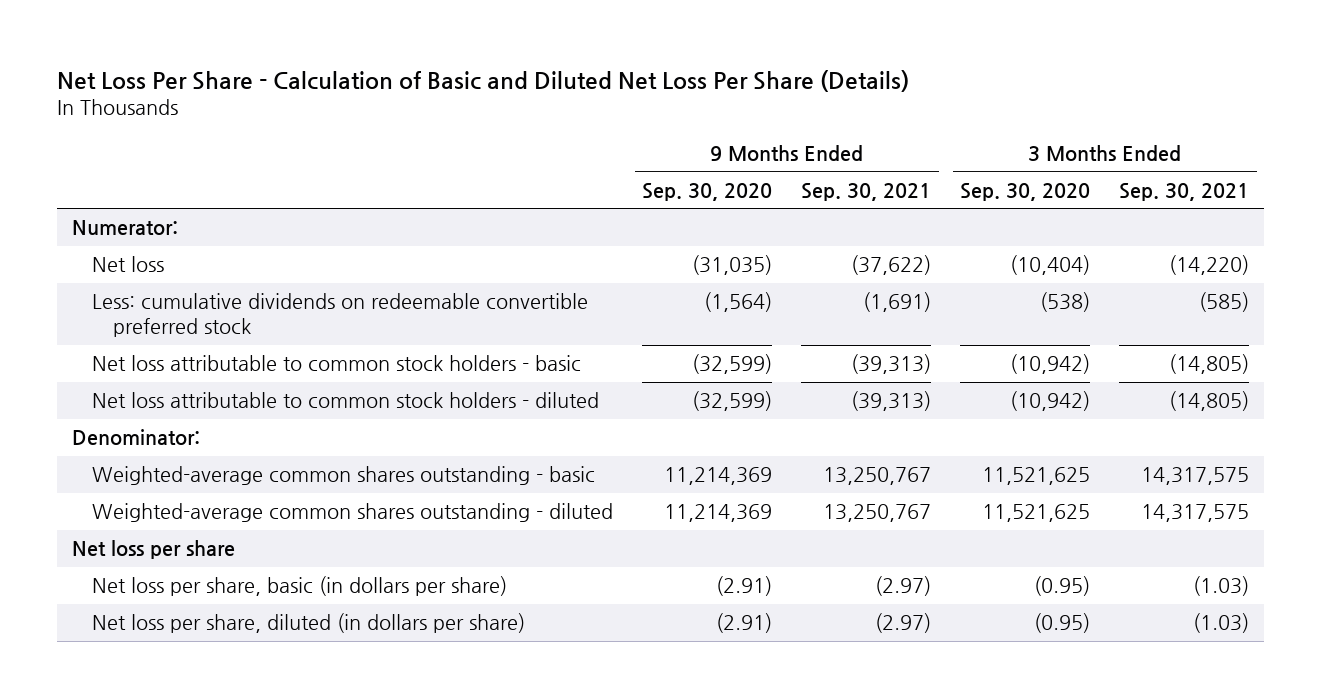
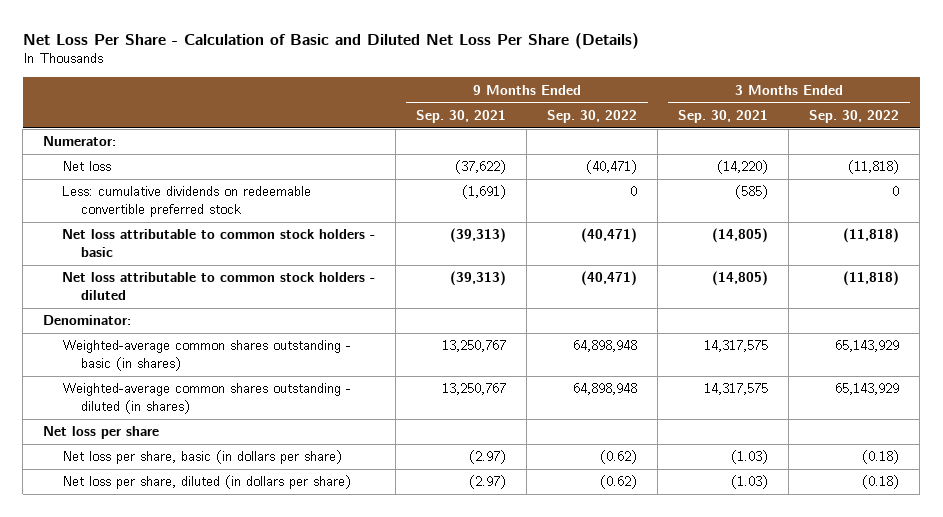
[642,182,773,201] Sep. 30, 2020 -> none
[960,182,1091,201] Sep. 30, 2020 -> none
none -> [547,109,638,123] Sep. 30, 2022
none -> [809,109,900,123] Sep. 30, 2022
[92,466,596,486] Weighted-average common shares outstanding - basic -> [62,340,352,371] Weighted-average common shares outstanding - basic (in shares)
[92,503,614,523] Weighted-average common shares outstanding - diluted -> [62,383,352,414] Weighted-average common shares outstanding - diluted (in shares)

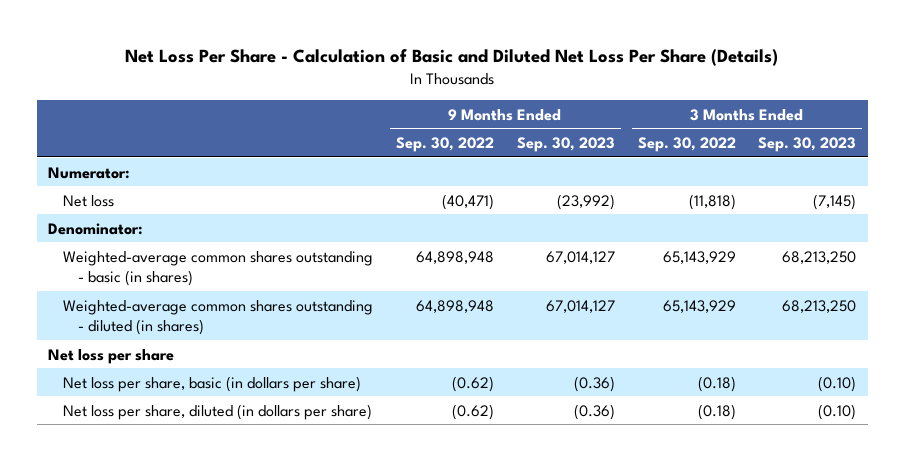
[416,109,507,123] Sep. 30, 2021 -> none
[678,109,769,123] Sep. 30, 2021 -> none
none -> [516,136,615,152] Sep. 30, 2023
none -> [758,136,857,152] Sep. 30, 2023
[62,186,312,217] Less: cumulative dividends on redeemable convertible preferred stock -> none
[62,229,376,257] Net loss attributable to common stock holders - basic -> none
[62,272,376,300] Net loss attributable to common stock holders - diluted -> none

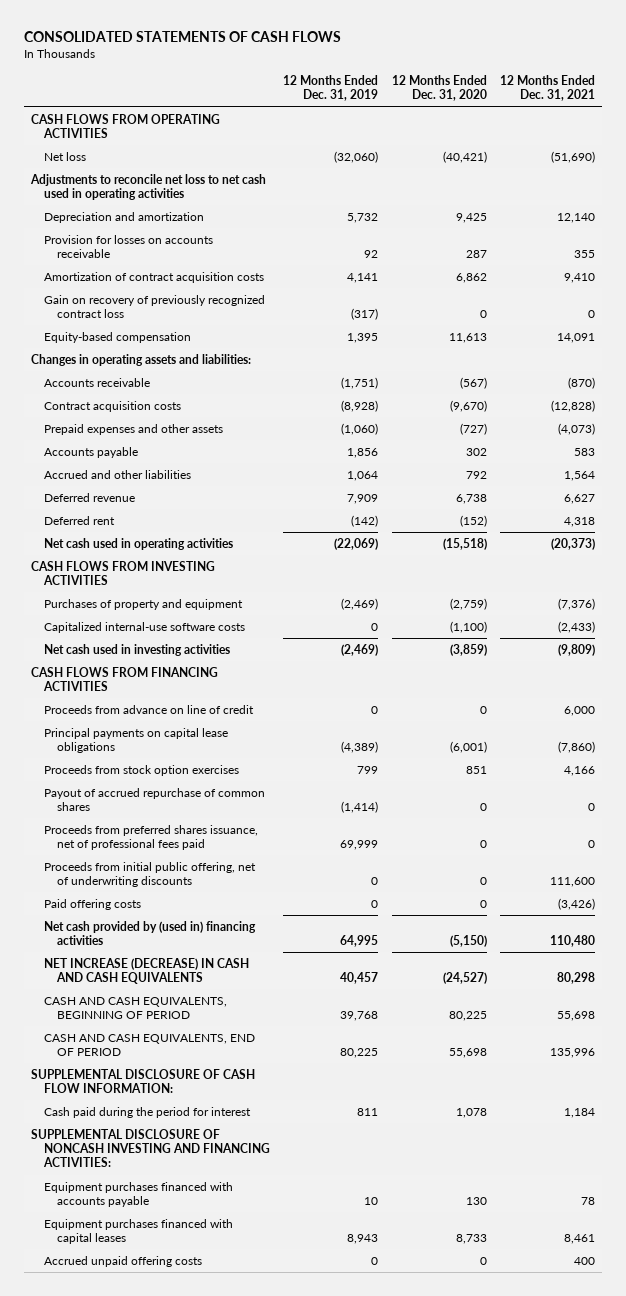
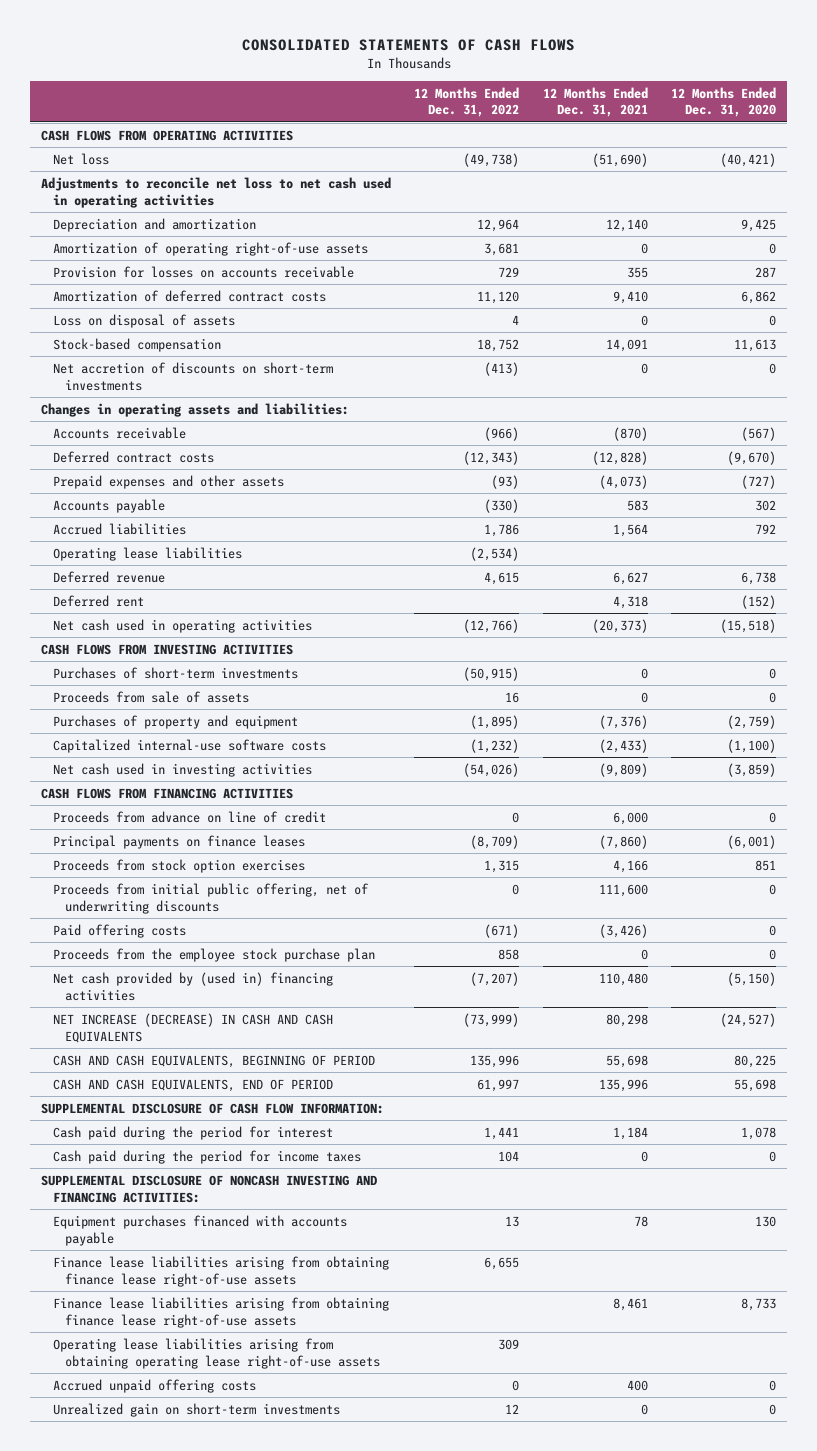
[283,75,379,102] 12 Months Ended Dec. 31, 2019 -> none
none -> [414,86,520,118] 12 Months Ended Dec. 31, 2022
none -> [53,241,369,256] Amortization of operating right-of-use assets
[43,294,265,319] Gain on recovery of previously recognized contract loss -> none
[43,271,264,283] Amortization of contract acquisition costs -> [53,289,327,302] Amortization of deferred contract costs
none -> [53,313,236,328] Loss on disposal of assets
[43,331,191,343] Equity-based compensation -> [53,337,222,352] Stock-based compensation
none -> [53,361,334,391] Net accretion of discounts on short-term investments
[43,400,181,412] Contract acquisition costs -> [53,450,215,463] Deferred contract costs
[43,469,191,479] Accrued and other liabilities -> [53,522,187,535] Accrued liabilities
none -> [53,546,243,561] Operating lease liabilities
none -> [53,666,299,679] Purchases of short-term investments
none -> [53,690,250,703] Proceeds from sale of assets
[43,727,228,754] Principal payments on capital lease obligations -> [53,834,306,849] Principal payments on finance leases
[43,787,265,812] Payout of accrued repurchase of common shares -> none
[43,824,258,851] Proceeds from preferred shares issuance, net of professional fees paid -> none
none -> [53,947,376,962] Proceeds from the employee stock purchase plan
none -> [53,1149,362,1164] Cash paid during the period for income taxes
none -> [53,1255,390,1287] Finance lease liabilities arising from obtaining finance lease right-of-use assets
[43,1218,233,1245] Equipment purchases financed with capital leases -> [53,1296,390,1328] Finance lease liabilities arising from obtaining finance lease right-of-use assets
none -> [53,1337,380,1369] Operating lease liabilities arising from obtaining operating lease right-of-use assets
none -> [53,1402,341,1417] Unrealized gain on short-term investments

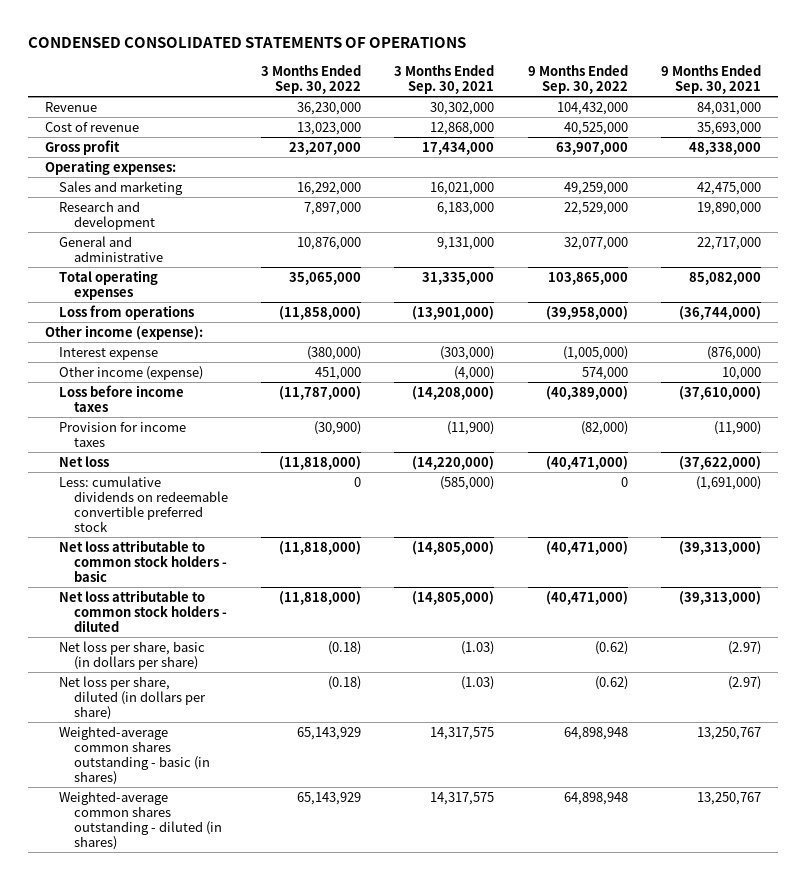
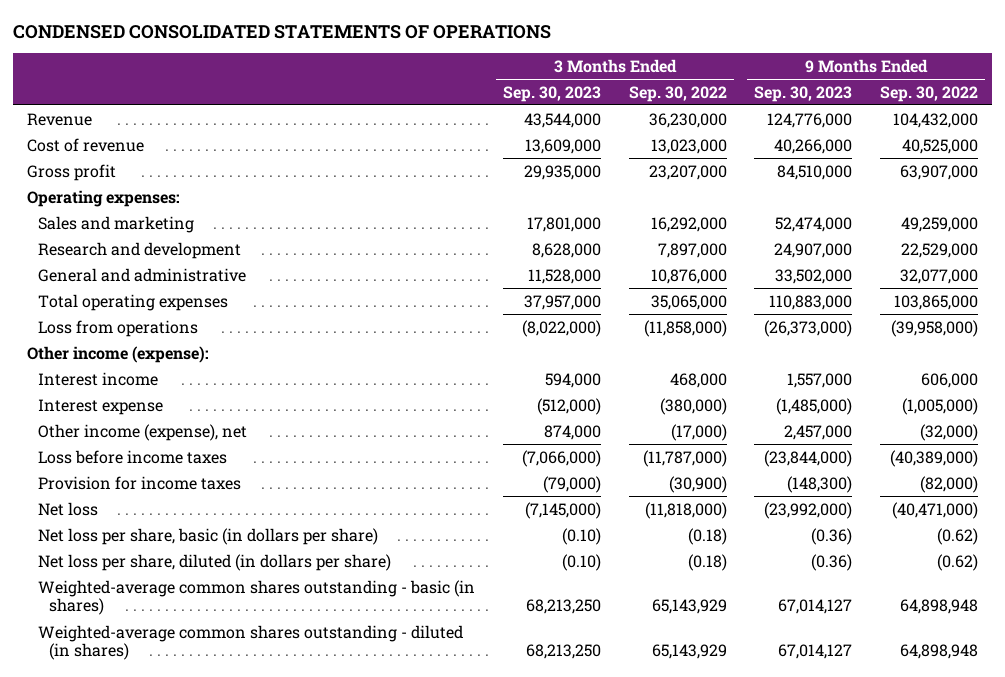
[394,64,495,94] 3 Months Ended Sep. 30, 2021 -> none
[661,64,762,94] 9 Months Ended Sep. 30, 2021 -> none
none -> [502,85,601,102] Sep. 30, 2023
none -> [754,85,853,102] Sep. 30, 2023
none -> [37,371,158,386] Interest income
[59,365,204,380] Other income (expense) -> [37,423,247,441] Other income (expense), net
[315,366,362,380] 451,000 -> [670,423,727,441] (17,000)
[581,366,628,380] 574,000 -> [920,423,979,441] (32,000)
[59,475,228,532] Less: cumulative dividends on redeemable convertible preferred stock -> none
[59,539,227,582] Net loss attributable to common stock holders - basic -> none
[59,589,227,632] Net loss attributable to common stock holders - diluted -> none

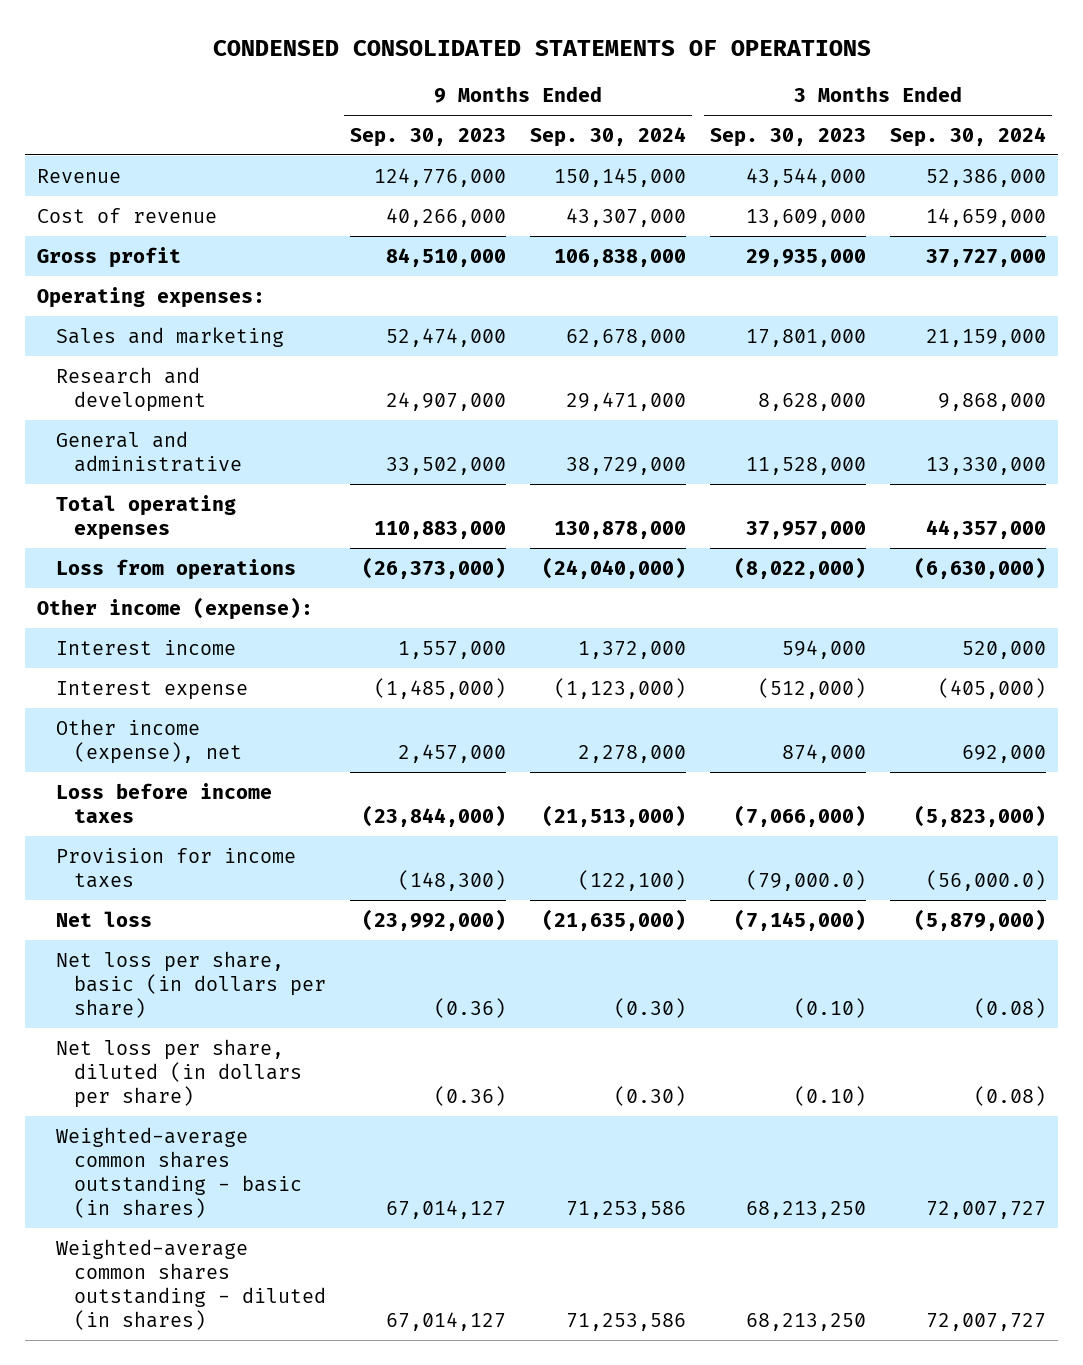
[628,85,727,102] Sep. 30, 2022 -> none
[880,85,979,102] Sep. 30, 2022 -> none
none -> [530,126,687,147] Sep. 30, 2024
none -> [890,126,1047,147] Sep. 30, 2024
[542,475,601,493] (79,000) -> [746,869,867,891] (79,000.0)

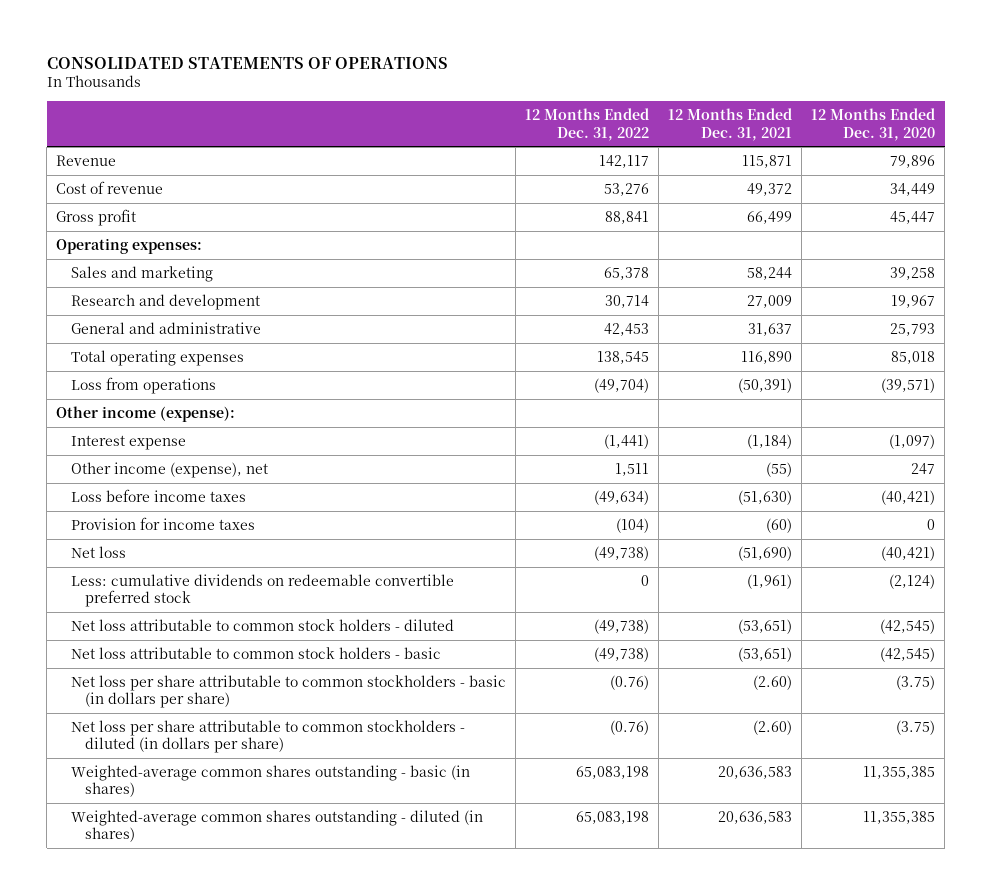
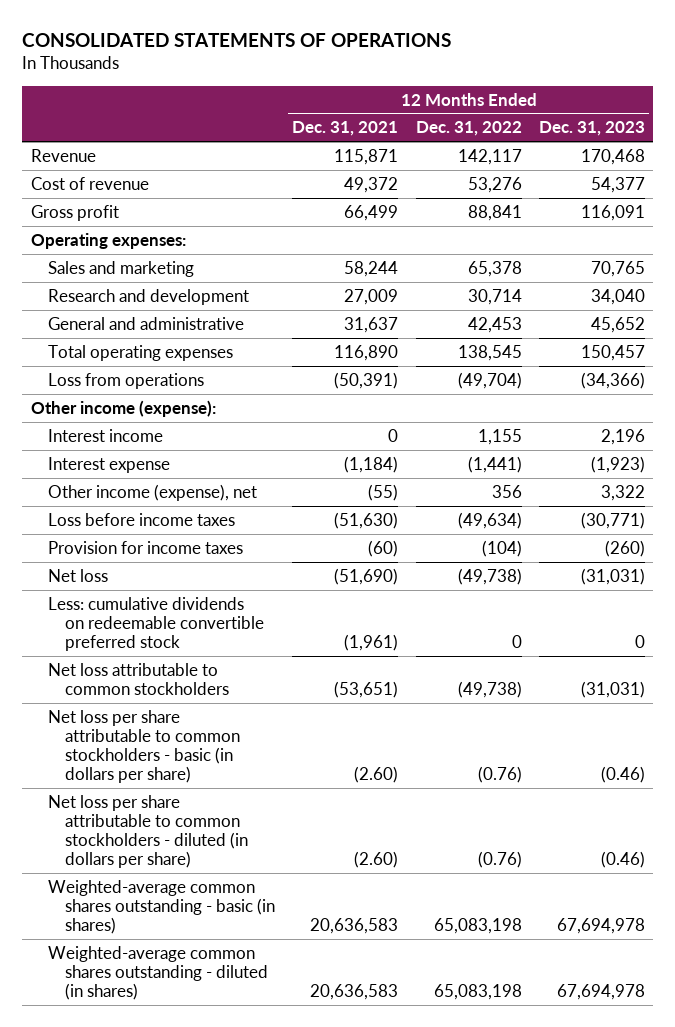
[811,108,936,141] 12 Months Ended Dec. 31, 2020 -> none
none -> [538,121,645,137] Dec. 31, 2023
none -> [47,428,163,442] Interest income
[614,462,649,476] 1,511 -> [491,484,522,498] 356
[70,618,454,631] Net loss attributable to common stock holders - diluted -> none
[70,646,441,659] Net loss attributable to common stock holders - basic -> [47,662,230,695] Net loss attributable to common stockholders

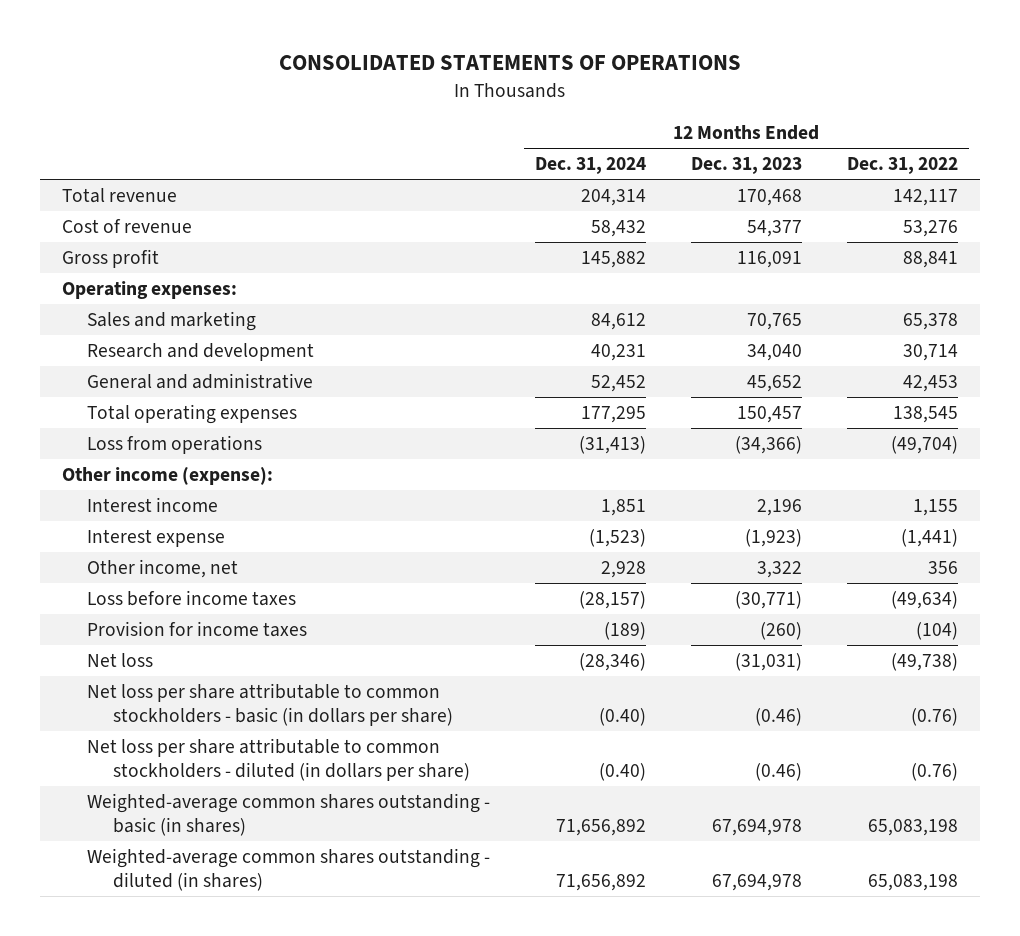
[292,121,399,137] Dec. 31, 2021 -> none
none -> [535,157,647,175] Dec. 31, 2024
[30,148,96,162] Revenue -> [62,188,178,204] Total revenue
[47,483,257,501] Other income (expense), net -> [87,559,239,579] Other income, net
[47,596,265,651] Less: cumulative dividends on redeemable convertible preferred stock -> none
[47,662,230,695] Net loss attributable to common stockholders -> none

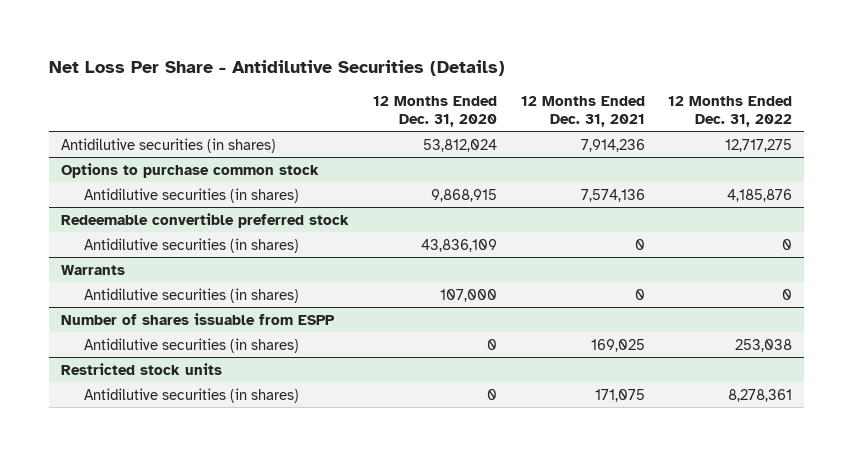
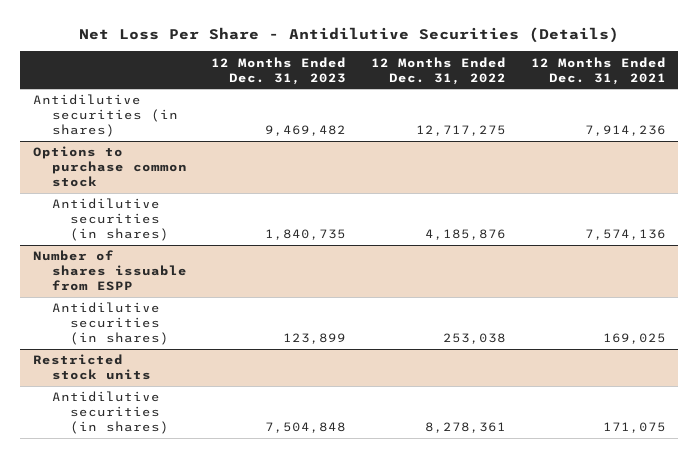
[373,96,498,127] 12 Months Ended Dec. 31, 2020 -> none
none -> [211,56,347,85] 12 Months Ended Dec. 31, 2023
[61,212,350,228] Redeemable convertible preferred stock -> none
[83,237,299,253] Antidilutive securities (in shares) -> none
[61,264,126,275] Warrants -> none
[83,287,299,303] Antidilutive securities (in shares) -> none

